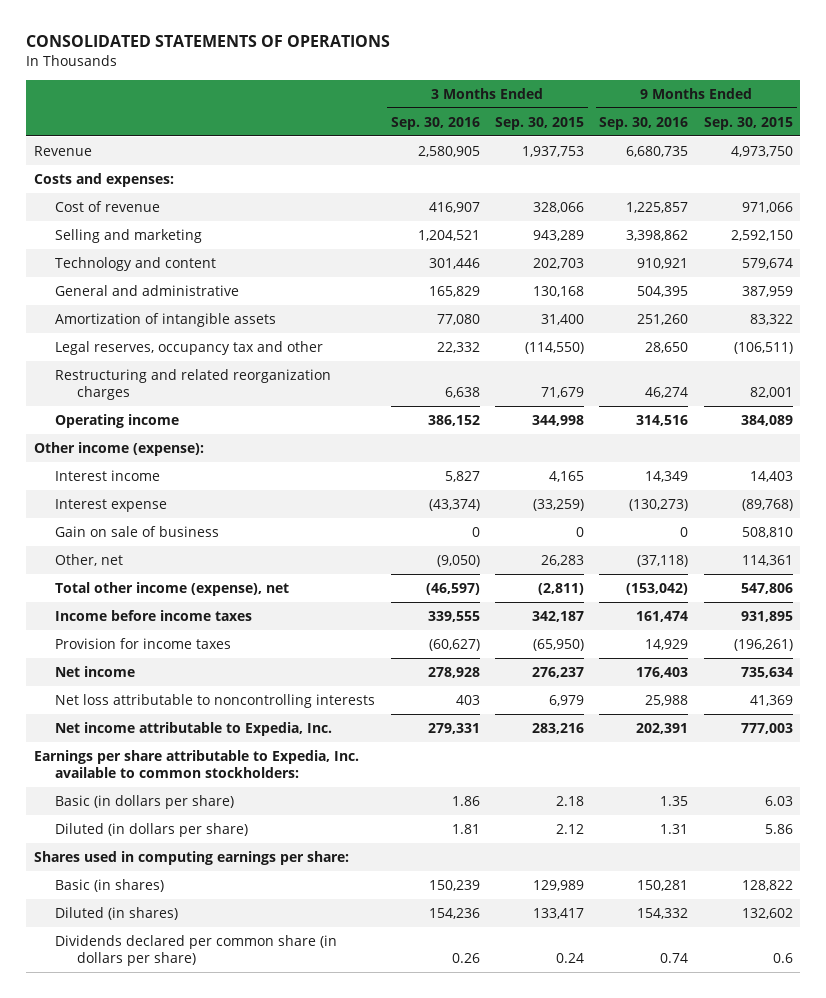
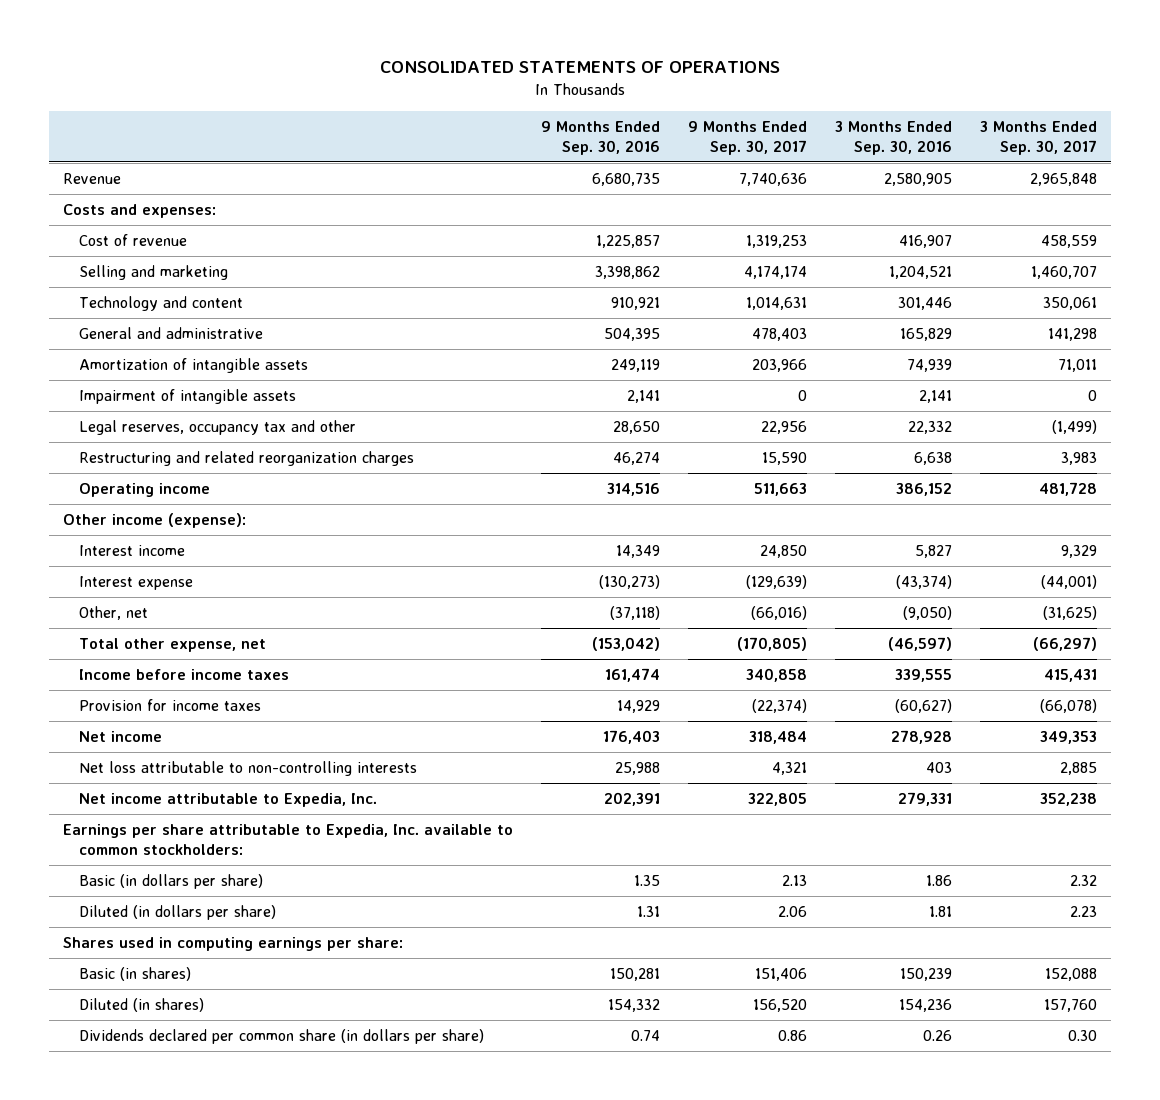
[495,116,585,130] Sep. 30, 2015 -> none
[703,116,793,130] Sep. 30, 2015 -> none
none -> [687,120,807,155] 9 Months Ended Sep. 30, 2017
none -> [980,120,1098,155] 3 Months Ended Sep. 30, 2017
[436,313,480,325] 77,080 -> [906,358,952,372] 74,939
[637,313,689,325] 251,260 -> [610,358,660,372] 249,119
none -> [79,388,297,404] Impairment of intangible assets
[55,525,220,537] Gain on sale of business -> none
[55,581,290,596] Total other income (expense), net -> [79,637,267,652] Total other expense, net
[55,693,376,708] Net loss attributable to noncontrolling interests -> [79,760,418,776] Net loss attributable to non-controlling interests

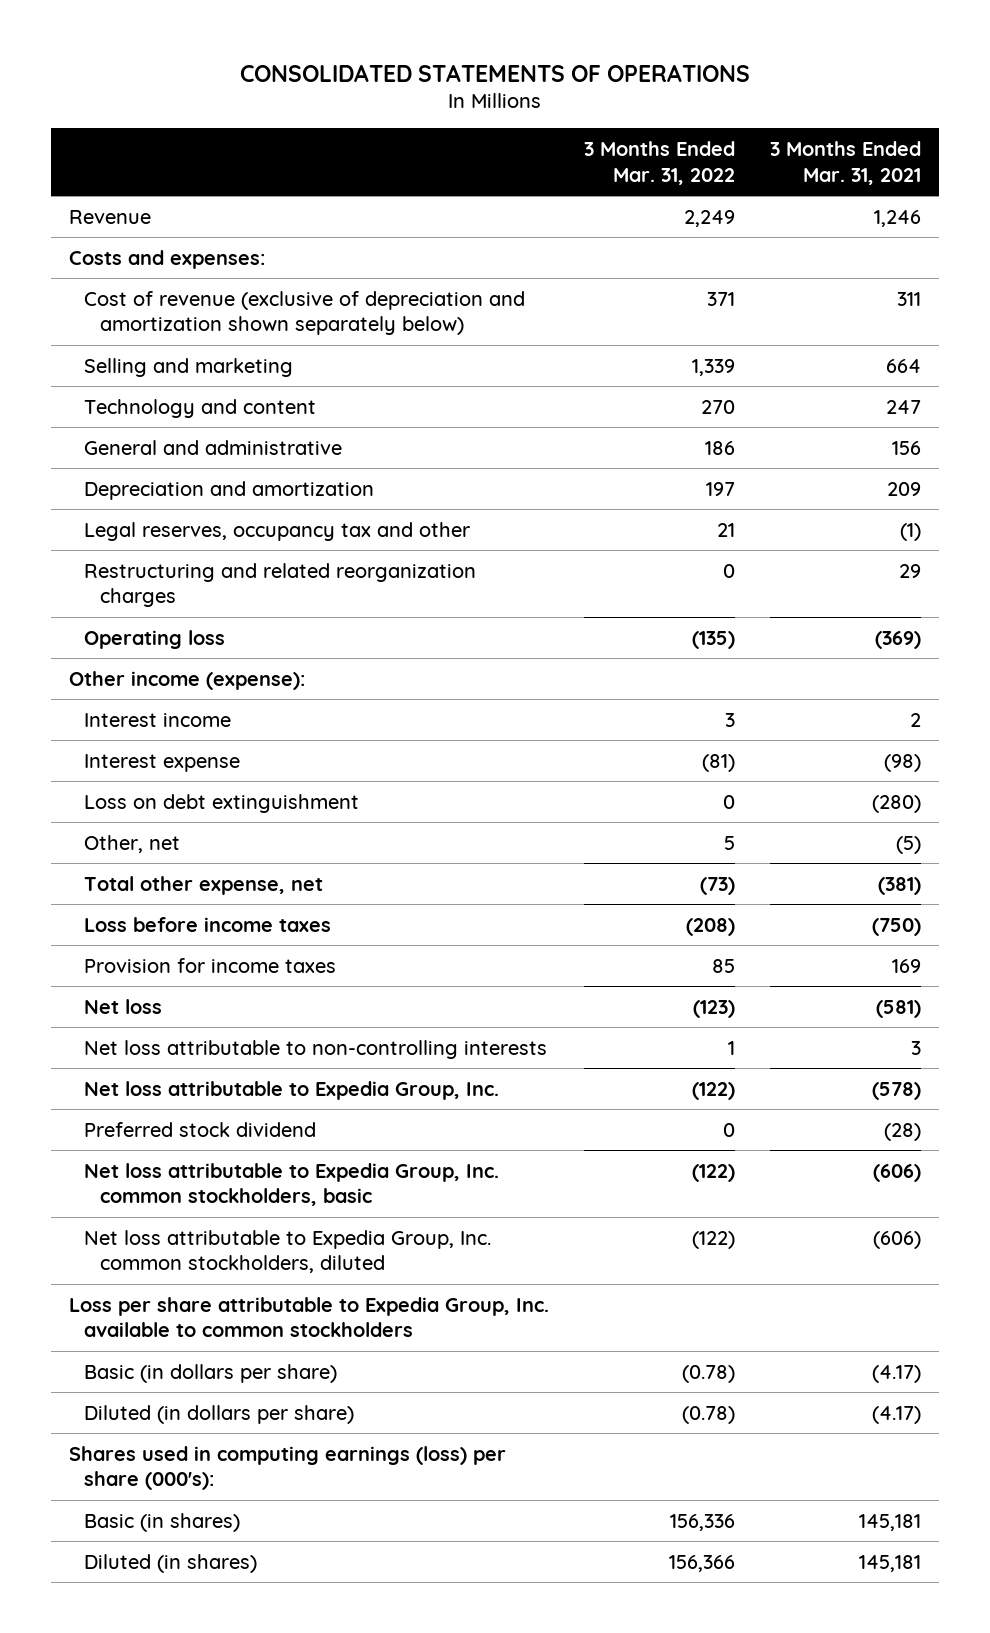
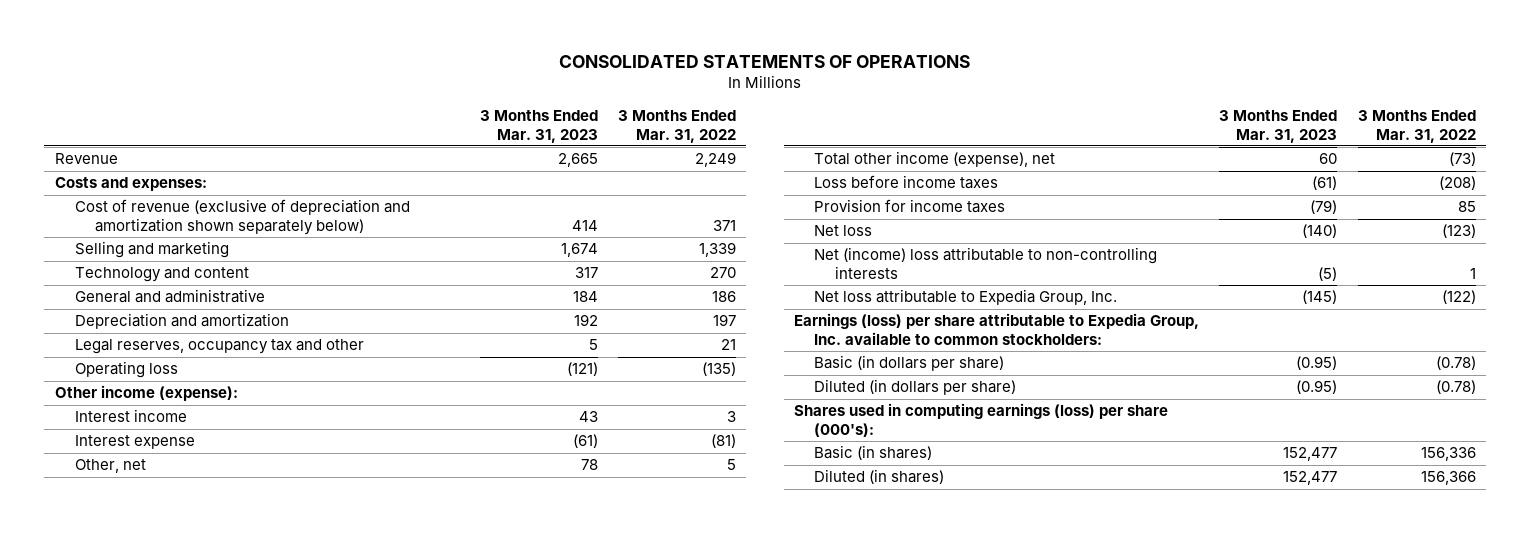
[770,141,922,185] 3 Months Ended Mar. 31, 2021 -> none
none -> [479,109,598,143] 3 Months Ended Mar. 31, 2023
[84,562,477,608] Restructuring and related reorganization charges -> none
[84,793,360,813] Loss on debt extinguishment -> none
[84,875,324,895] Total other expense, net -> [814,151,1056,168] Total other income (expense), net
[84,1039,548,1059] Net loss attributable to non-controlling interests -> [814,247,1158,279] Net (income) loss attributable to non-controlling interests
[84,1121,317,1137] Preferred stock dividend -> none
[84,1162,500,1207] Net loss attributable to Expedia Group, Inc. common stockholders, basic -> none
[84,1229,492,1274] Net loss attributable to Expedia Group, Inc. common stockholders, diluted -> none
[68,1296,549,1338] Loss per share attributable to Expedia Group, Inc. available to common stockholders -> [794,313,1200,345] Earnings (loss) per share attributable to Expedia Group, Inc. available to common stockholders:

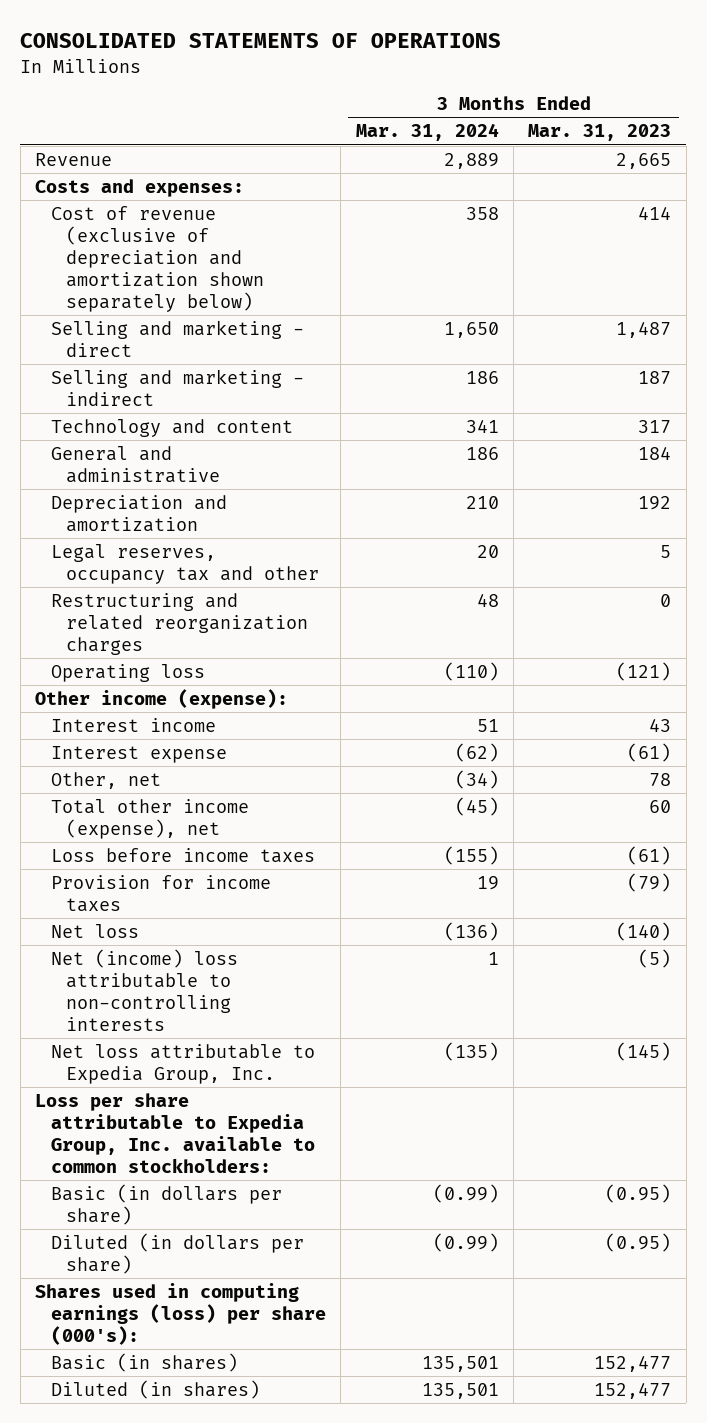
[618,109,737,143] 3 Months Ended Mar. 31, 2022 -> none
none -> [355,123,499,142] Mar. 31, 2024
[74,241,229,259] Selling and marketing -> [50,319,304,357] Selling and marketing - direct
[560,243,598,258] 1,674 -> [616,321,672,338] 1,487
none -> [50,368,304,406] Selling and marketing - indirect
none -> [50,592,309,655] Restructuring and related reorganization charges
[794,313,1200,345] Earnings (loss) per share attributable to Expedia Group, Inc. available to common stockholders: -> [35,1092,315,1173] Loss per share attributable to Expedia Group, Inc. available to common stockholders:

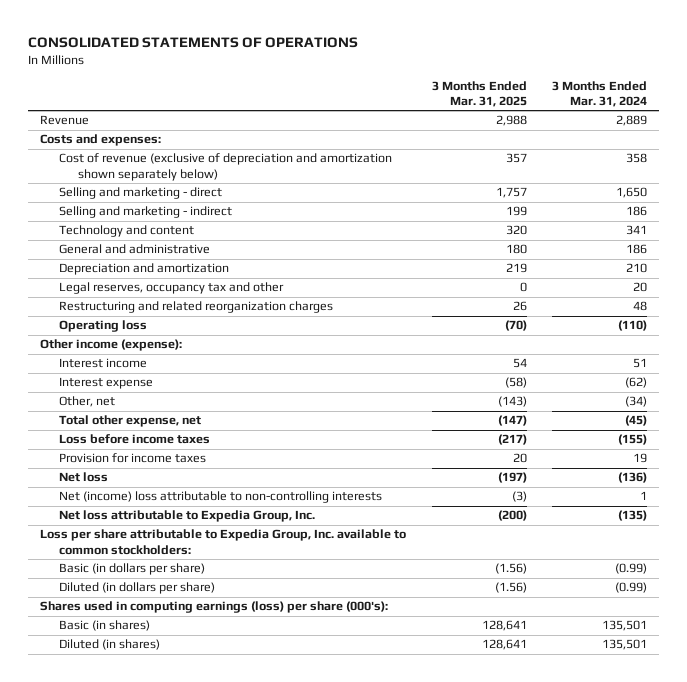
[528,124,672,142] Mar. 31, 2023 -> none
none -> [431,80,527,108] 3 Months Ended Mar. 31, 2025
[50,798,249,839] Total other income (expense), net -> [59,415,202,428] Total other expense, net

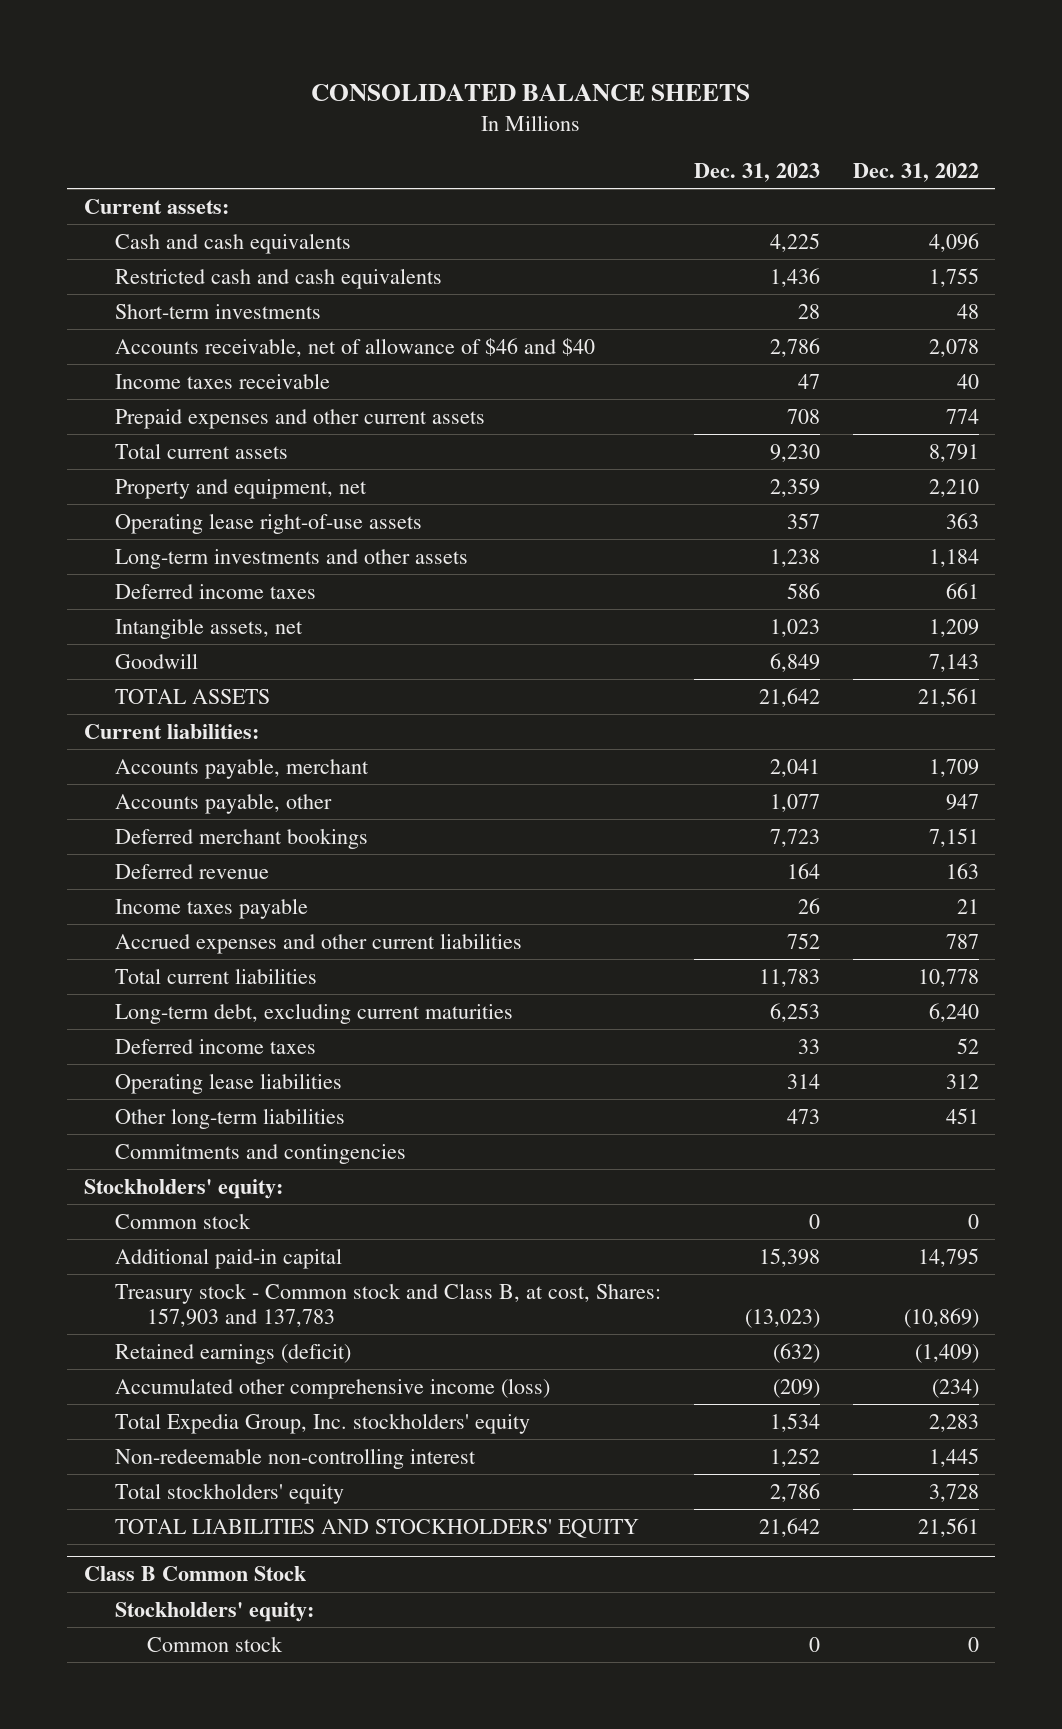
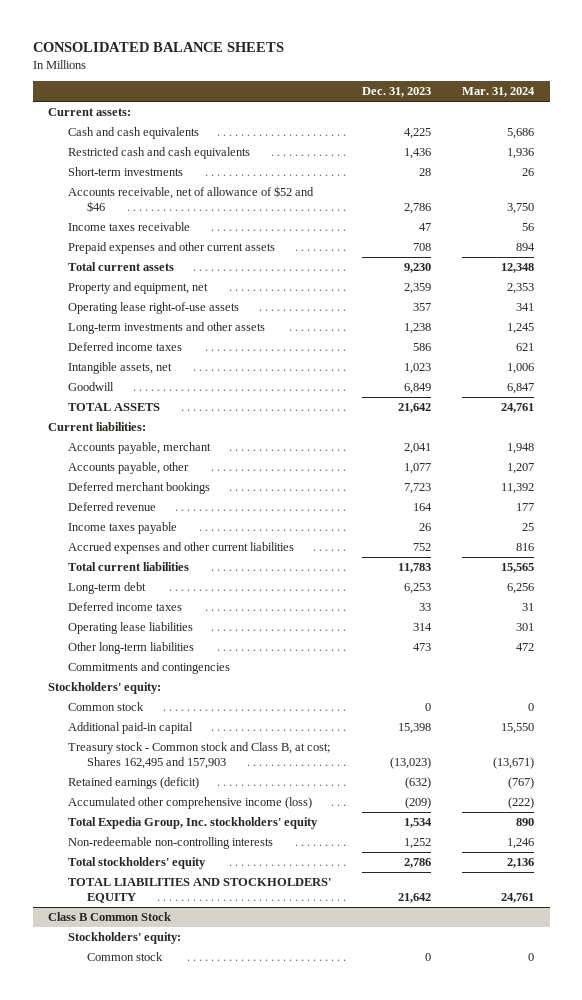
[852,162,979,182] Dec. 31, 2022 -> none
none -> [462,87,536,98] Mar. 31, 2024
[115,337,596,357] Accounts receivable, net of allowance of $46 and $40 -> [67,185,314,213] Accounts receivable, net of allowance of $52 and $46
[115,1002,514,1024] Long-term debt, excluding current maturities -> [67,581,146,594] Long-term debt
[115,1282,662,1328] Treasury stock - Common stock and Class B, at cost, Shares: 157,903 and 137,783 -> [67,741,330,770] Treasury stock - Common stock and Class B, at cost; Shares 162,495 and 157,903
[115,1447,477,1469] Non-redeemable non-controlling interest -> [67,836,273,849] Non-redeemable non-controlling interests

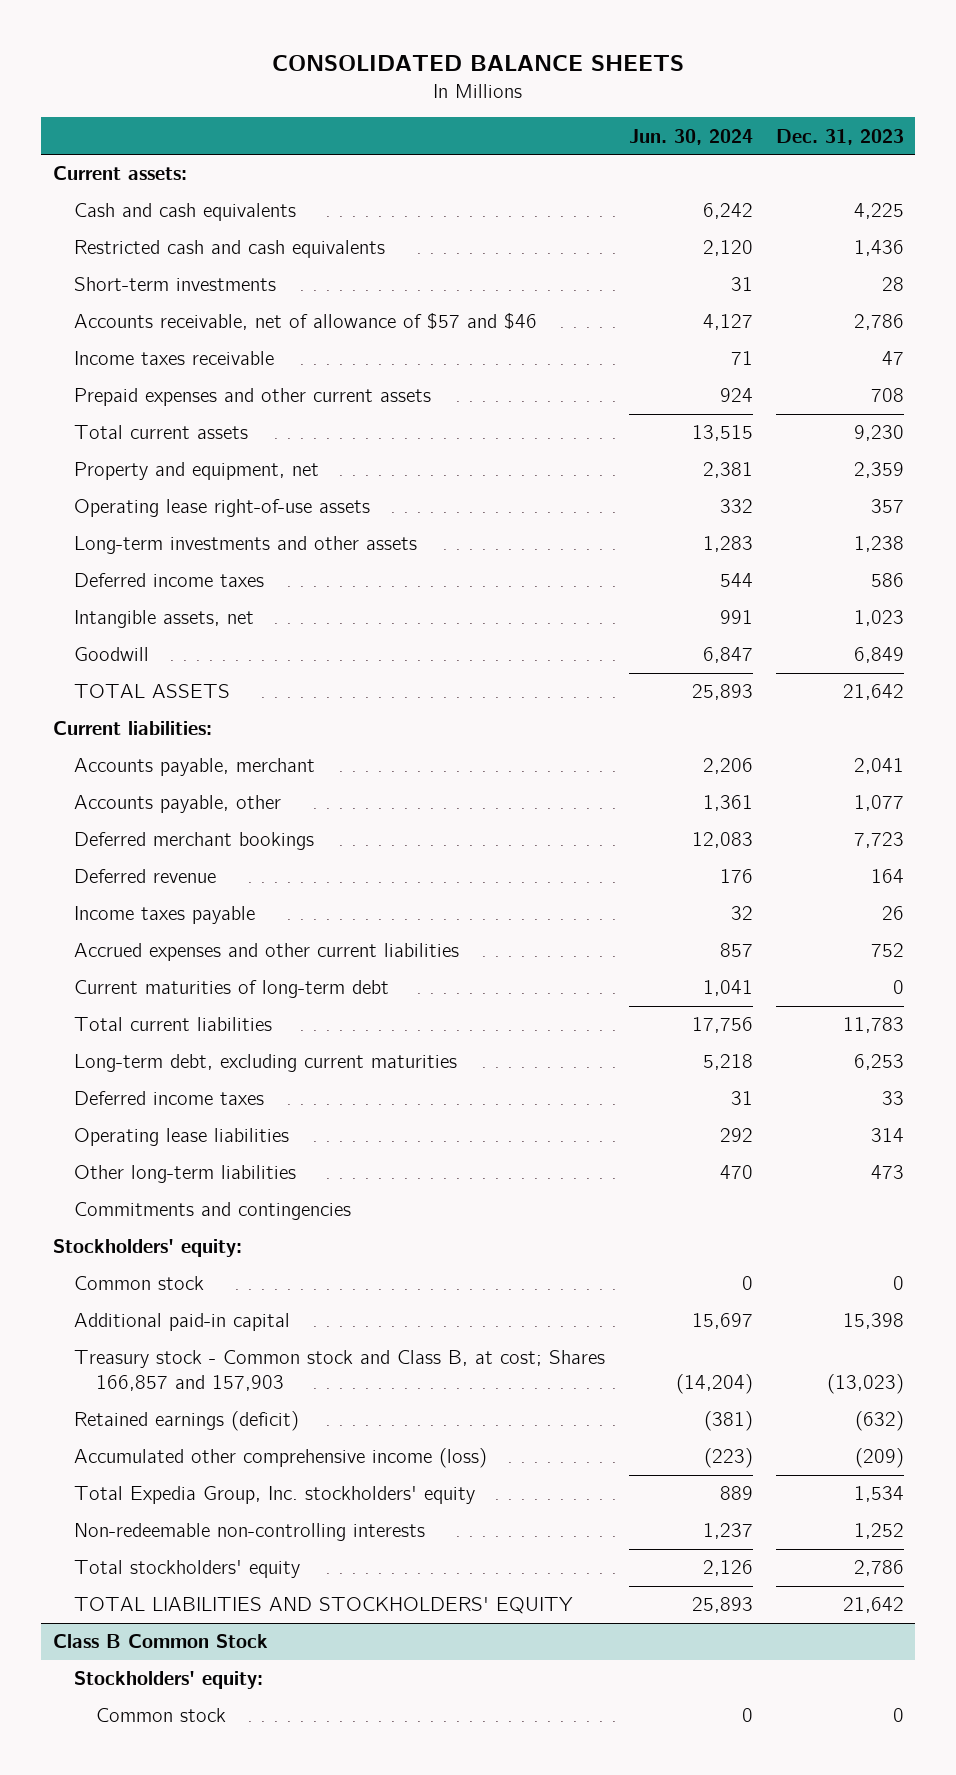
[462,87,536,98] Mar. 31, 2024 -> none
none -> [628,128,753,145] Jun. 30, 2024
[67,185,314,213] Accounts receivable, net of allowance of $52 and $46 -> [74,313,538,331] Accounts receivable, net of allowance of $57 and $46
none -> [74,980,390,999] Current maturities of long-term debt
[67,581,146,594] Long-term debt -> [74,1054,458,1073] Long-term debt, excluding current maturities
[67,741,330,770] Treasury stock - Common stock and Class B, at cost; Shares 162,495 and 157,903 -> [74,1350,606,1392] Treasury stock - Common stock and Class B, at cost; Shares 166,857 and 157,903

